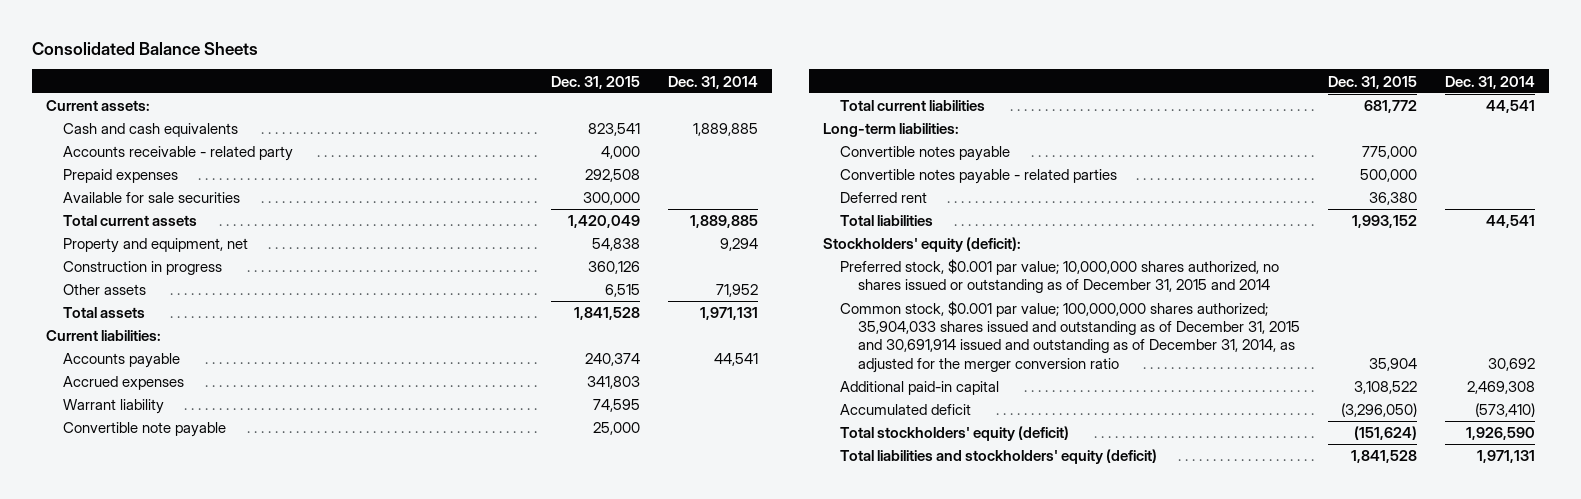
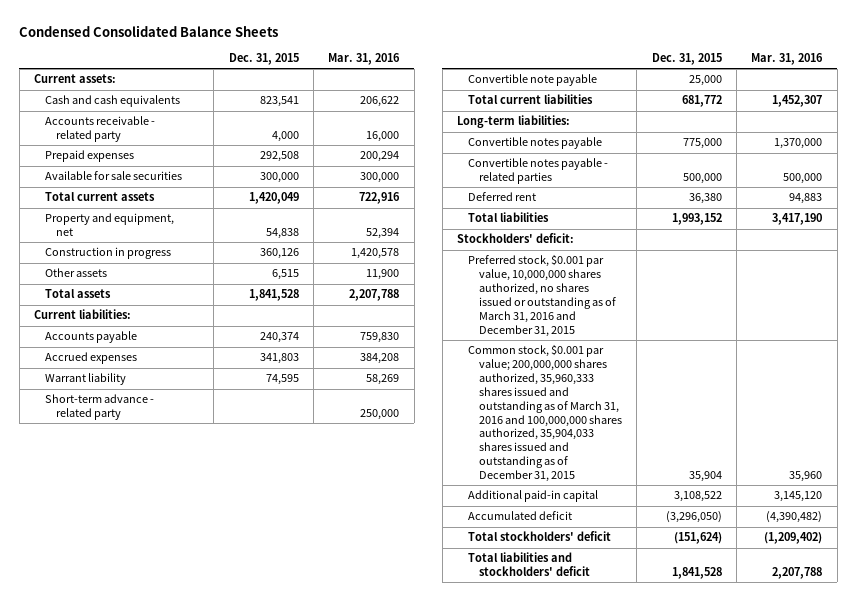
[31,41,258,55] Consolidated Balance Sheets -> [19,24,279,37] Condensed Consolidated Balance Sheets
[667,75,758,89] Dec. 31, 2014 -> none
none -> [328,53,401,66] Mar. 31, 2016
none -> [44,394,154,421] Short-term advance - related party
[822,237,1021,253] Stockholders' equity (deficit): -> [457,233,575,244] Stockholders' deficit:
[840,259,1280,294] Preferred stock, $0.001 par value; 10,000,000 shares authorized, no shares issued or outstanding as of December 31, 2015 and 2014 -> [468,254,616,337] Preferred stock, $0.001 par value, 10,000,000 shares authorized, no shares issued or outstanding as of March 31, 2016 and December 31, 2015
[840,301,1300,373] Common stock, $0.001 par value; 100,000,000 shares authorized; 35,904,033 shares issued and outstanding as of December 31, 2015 and 30,691,914 issued and outstanding as of December 31, 2014, as adjusted for the merger conversion ratio -> [468,344,622,482] Common stock, $0.001 par value; 200,000,000 shares authorized, 35,960,333 shares issued and outstanding as of March 31, 2016 and 100,000,000 shares authorized, 35,904,033 shares issued and outstanding as of December 31, 2015
[840,426,1070,442] Total stockholders' equity (deficit) -> [468,531,612,542] Total stockholders' deficit
[840,449,1158,465] Total liabilities and stockholders' equity (deficit) -> [468,552,590,577] Total liabilities and stockholders' deficit

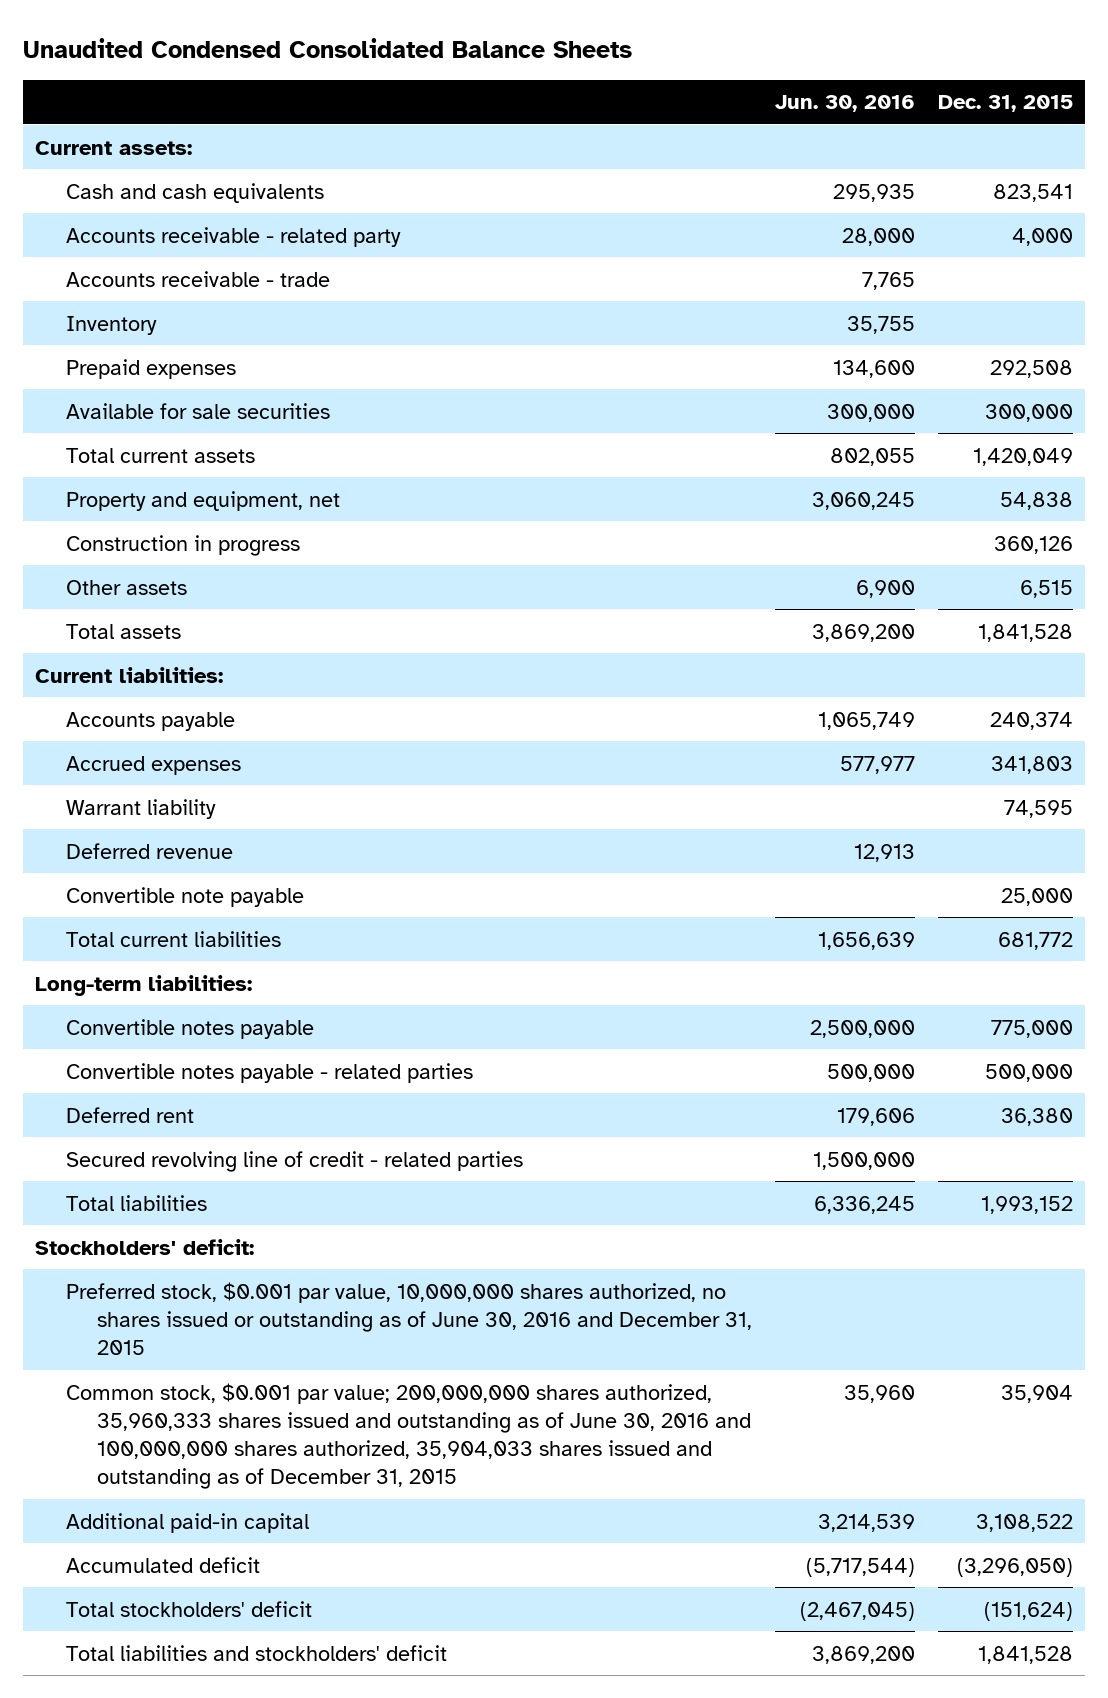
[19,24,279,37] Condensed Consolidated Balance Sheets -> [23,37,633,58] Unaudited Condensed Consolidated Balance Sheets
[328,53,401,66] Mar. 31, 2016 -> none
none -> [775,95,916,113] Jun. 30, 2016
none -> [66,270,331,287] Accounts receivable - trade
none -> [66,315,158,335] Inventory
[44,394,154,421] Short-term advance - related party -> none
none -> [66,842,234,859] Deferred revenue
none -> [66,1150,524,1172] Secured revolving line of credit - related parties
[468,254,616,337] Preferred stock, $0.001 par value, 10,000,000 shares authorized, no shares issued or outstanding as of March 31, 2016 and December 31, 2015 -> [66,1281,752,1355] Preferred stock, $0.001 par value, 10,000,000 shares authorized, no shares issued or outstanding as of June 30, 2016 and December 31, 2015
[468,344,622,482] Common stock, $0.001 par value; 200,000,000 shares authorized, 35,960,333 shares issued and outstanding as of March 31, 2016 and 100,000,000 shares authorized, 35,904,033 shares issued and outstanding as of December 31, 2015 -> [66,1382,751,1490] Common stock, $0.001 par value; 200,000,000 shares authorized, 35,960,333 shares issued and outstanding as of June 30, 2016 and 100,000,000 shares authorized, 35,904,033 shares issued and outstanding as of December 31, 2015

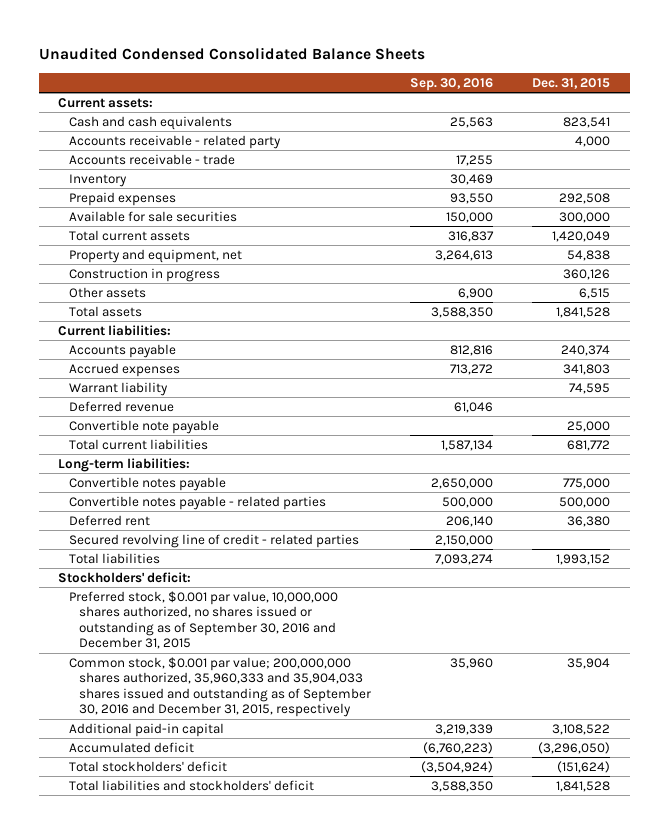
[775,95,916,113] Jun. 30, 2016 -> none
none -> [409,77,493,91] Sep. 30, 2016
[66,1281,752,1355] Preferred stock, $0.001 par value, 10,000,000 shares authorized, no shares issued or outstanding as of June 30, 2016 and December 31, 2015 -> [68,590,338,650] Preferred stock, $0.001 par value, 10,000,000 shares authorized, no shares issued or outstanding as of September 30, 2016 and December 31, 2015
[66,1382,751,1490] Common stock, $0.001 par value; 200,000,000 shares authorized, 35,960,333 shares issued and outstanding as of June 30, 2016 and 100,000,000 shares authorized, 35,904,033 shares issued and outstanding as of December 31, 2015 -> [68,656,371,718] Common stock, $0.001 par value; 200,000,000 shares authorized, 35,960,333 and 35,904,033 shares issued and outstanding as of September 30, 2016 and December 31, 2015, respectively

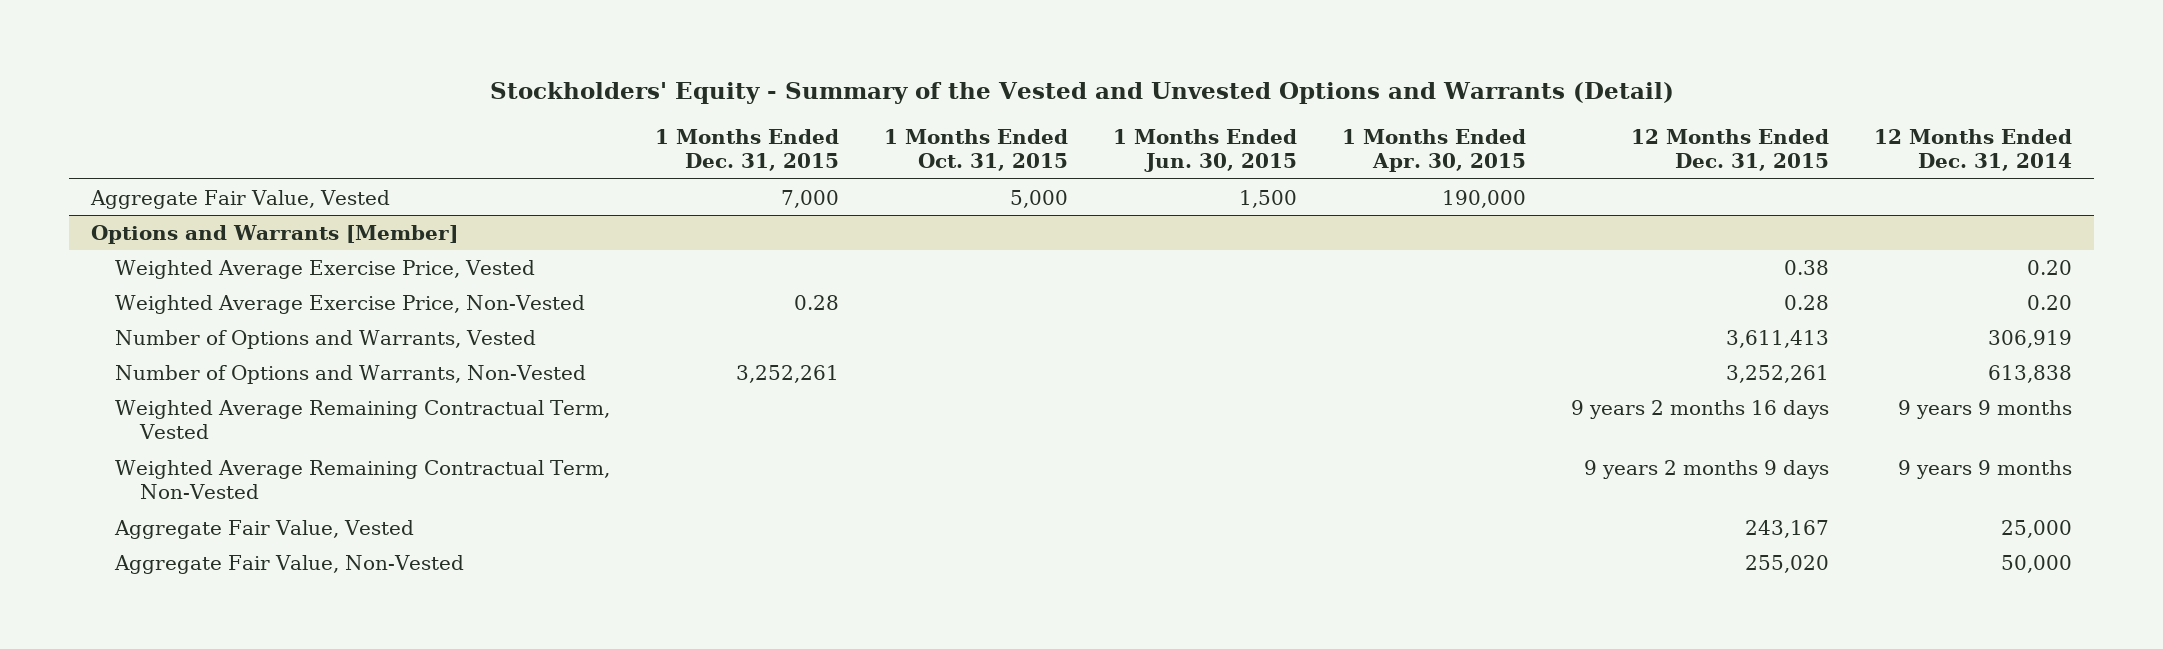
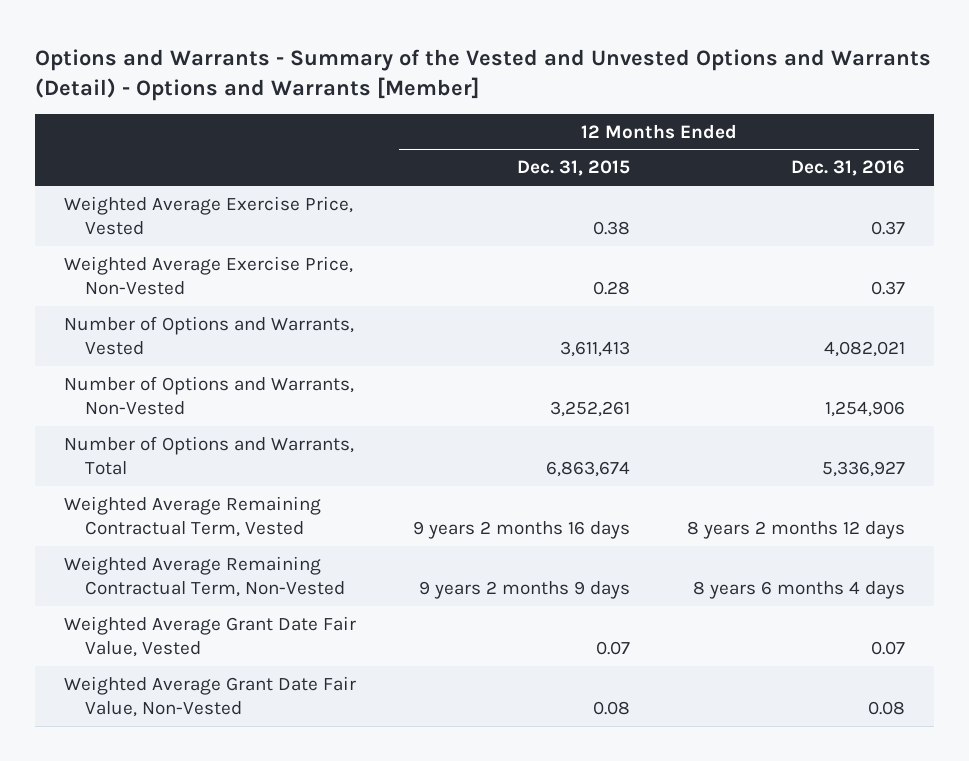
[489,82,1674,105] Stockholders' Equity - Summary of the Vested and Unvested Options and Warrants (Detail) -> [35,48,932,101] Options and Warrants - Summary of the Vested and Unvested Options and Warrants (Detail) - Options and Warrants [Member]
[655,129,840,172] 1 Months Ended Dec. 31, 2015 -> none
[884,129,1069,172] 1 Months Ended Oct. 31, 2015 -> none
[1113,129,1298,173] 1 Months Ended Jun. 30, 2015 -> none
[1342,129,1527,173] 1 Months Ended Apr. 30, 2015 -> none
[1873,129,2072,172] 12 Months Ended Dec. 31, 2014 -> none
none -> [791,160,906,177] Dec. 31, 2016
[90,189,391,209] Aggregate Fair Value, Vested -> none
[91,224,459,244] Options and Warrants [Member] -> none
none -> [63,435,354,475] Number of Options and Warrants, Total
[114,519,415,539] Aggregate Fair Value, Vested -> none
[114,554,465,574] Aggregate Fair Value, Non-Vested -> none
none -> [63,615,356,657] Weighted Average Grant Date Fair Value, Vested
none -> [63,675,356,717] Weighted Average Grant Date Fair Value, Non-Vested

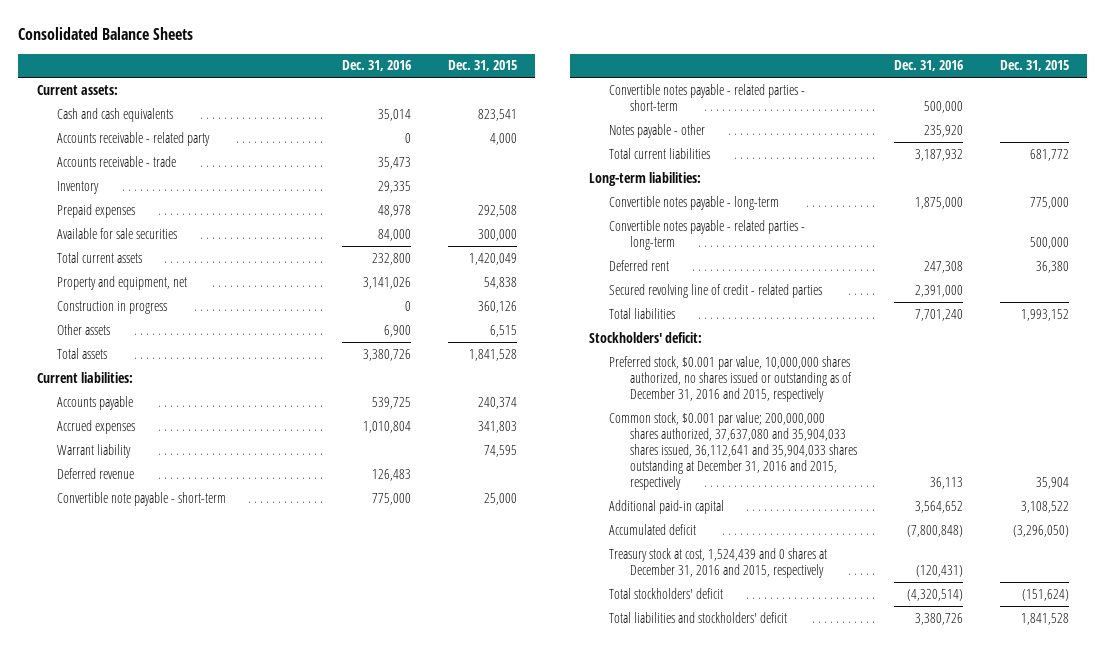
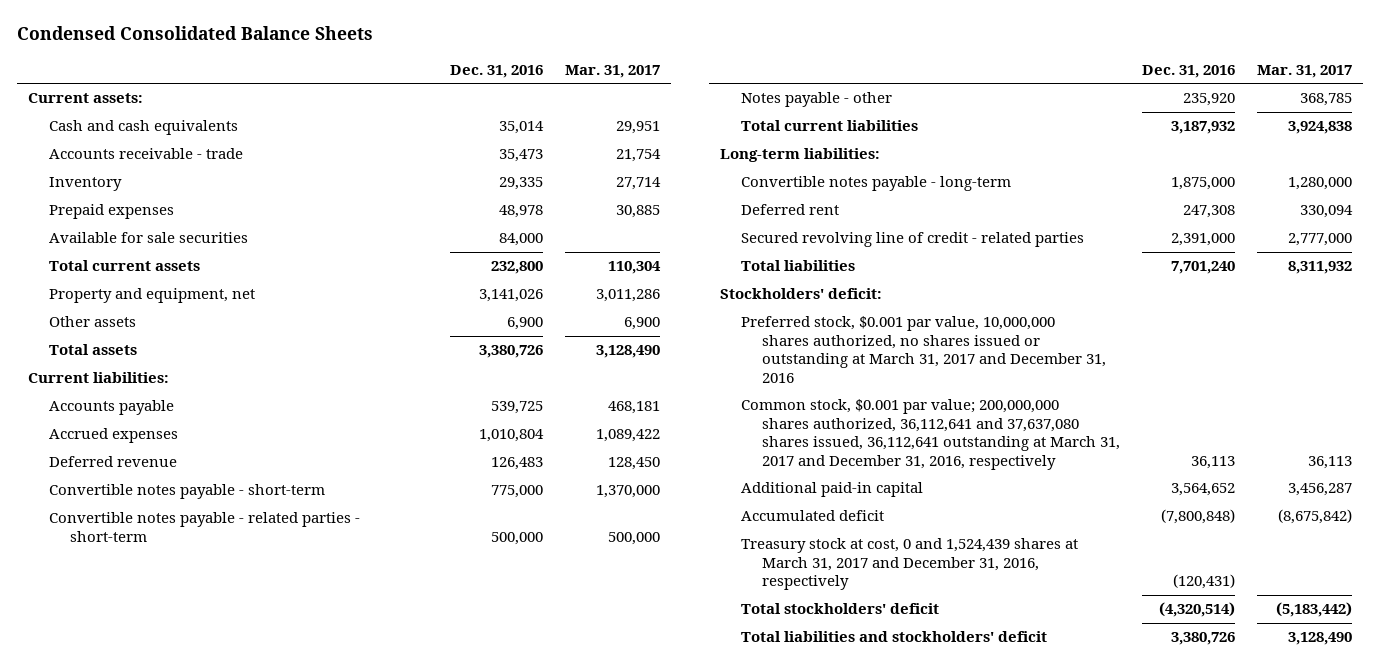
[18,26,194,40] Consolidated Balance Sheets -> [16,26,373,41] Condensed Consolidated Balance Sheets
[447,60,517,72] Dec. 31, 2015 -> none
none -> [565,64,661,78] Mar. 31, 2017
[57,131,211,146] Accounts receivable - related party -> none
[57,300,168,314] Construction in progress -> none
[57,443,132,458] Warrant liability -> none
[57,491,227,506] Convertible note payable - short-term -> [48,484,325,500] Convertible notes payable - short-term
[609,219,806,250] Convertible notes payable - related parties - long-term -> none
[609,355,852,403] Preferred stock, $0.001 par value, 10,000,000 shares authorized, no shares issued or outstanding as of December 31, 2016 and 2015, respectively -> [741,316,1107,383] Preferred stock, $0.001 par value, 10,000,000 shares authorized, no shares issued or outstanding at March 31, 2017 and December 31, 2016
[609,411,857,491] Common stock, $0.001 par value; 200,000,000 shares authorized, 37,637,080 and 35,904,033 shares issued, 36,112,641 and 35,904,033 shares outstanding at December 31, 2016 and 2015, respectively -> [741,399,1121,470] Common stock, $0.001 par value; 200,000,000 shares authorized, 36,112,641 and 37,637,080 shares issued, 36,112,641 outstanding at March 31, 2017 and December 31, 2016, respectively
[609,547,828,578] Treasury stock at cost, 1,524,439 and 0 shares at December 31, 2016 and 2015, respectively -> [741,538,1079,591] Treasury stock at cost, 0 and 1,524,439 shares at March 31, 2017 and December 31, 2016, respectively

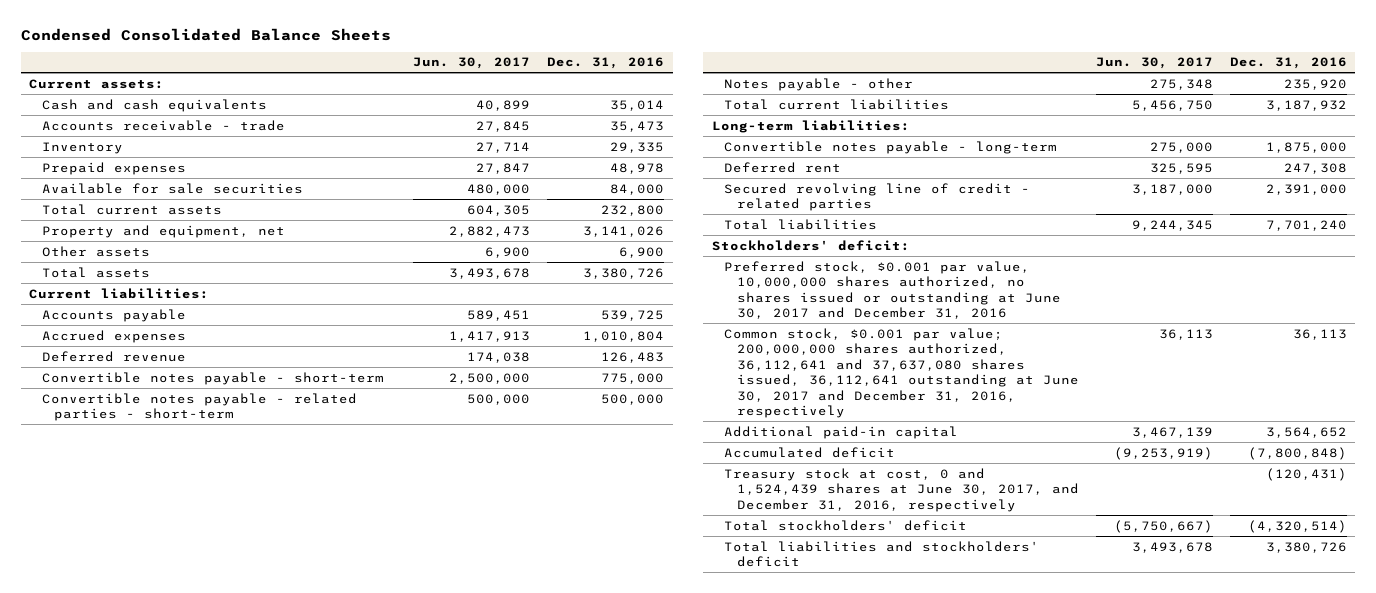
[565,64,661,78] Mar. 31, 2017 -> none
none -> [413,57,531,70] Jun. 30, 2017
[741,316,1107,383] Preferred stock, $0.001 par value, 10,000,000 shares authorized, no shares issued or outstanding at March 31, 2017 and December 31, 2016 -> [724,260,1061,320] Preferred stock, $0.001 par value, 10,000,000 shares authorized, no shares issued or outstanding at June 30, 2017 and December 31, 2016
[741,399,1121,470] Common stock, $0.001 par value; 200,000,000 shares authorized, 36,112,641 and 37,637,080 shares issued, 36,112,641 outstanding at March 31, 2017 and December 31, 2016, respectively -> [724,327,1079,419] Common stock, $0.001 par value; 200,000,000 shares authorized, 36,112,641 and 37,637,080 shares issued, 36,112,641 outstanding at June 30, 2017 and December 31, 2016, respectively
[741,538,1079,591] Treasury stock at cost, 0 and 1,524,439 shares at March 31, 2017 and December 31, 2016, respectively -> [724,467,1079,512] Treasury stock at cost, 0 and 1,524,439 shares at June 30, 2017, and December 31, 2016, respectively

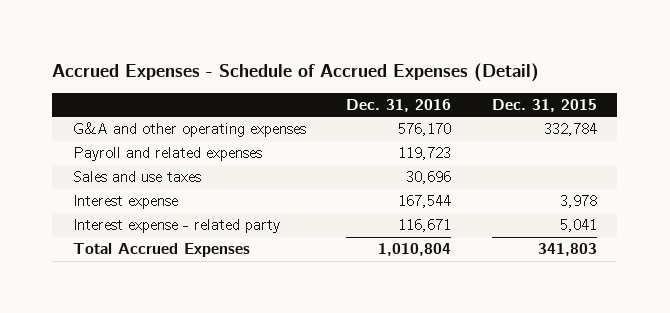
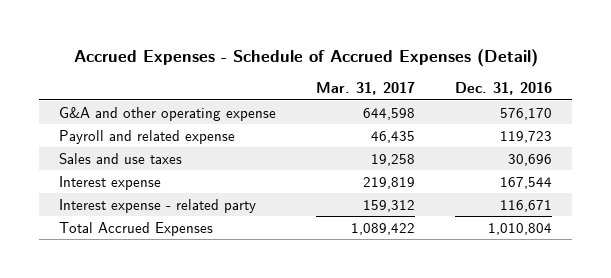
[492,99,598,113] Dec. 31, 2015 -> none
none -> [316,82,416,96] Mar. 31, 2017
[72,122,306,138] G&A and other operating expenses -> [59,106,277,121] G&A and other operating expense
[72,147,262,162] Payroll and related expenses -> [59,129,236,144] Payroll and related expense

